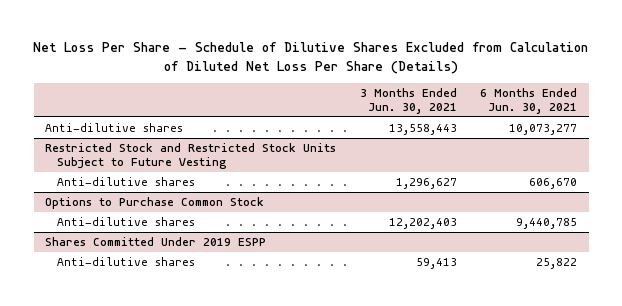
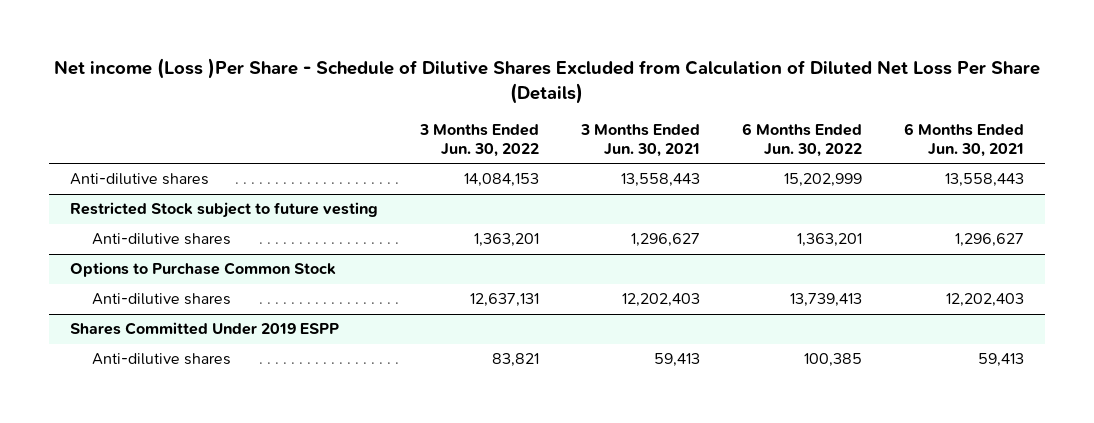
[33,42,589,74] Net Loss Per Share - Schedule of Dilutive Shares Excluded from Calculation of Diluted Net Loss Per Share (Details) -> [54,57,1041,104] Net income (Loss )Per Share - Schedule of Dilutive Shares Excluded from Calculation of Diluted Net Loss Per Share (Details)
none -> [419,124,540,157] 3 Months Ended Jun. 30, 2022
none -> [742,123,863,157] 6 Months Ended Jun. 30, 2022
[508,124,577,136] 10,073,277 -> [944,173,1024,188] 13,558,443
[45,143,337,170] Restricted Stock and Restricted Stock Units Subject to Future Vesting -> [70,202,379,219] Restricted Stock subject to future vesting
[528,178,577,190] 606,670 -> [954,233,1024,248] 1,296,627
[515,218,577,230] 9,440,785 -> [945,293,1024,308] 12,202,403
[535,258,577,270] 25,822 -> [977,353,1024,368] 59,413

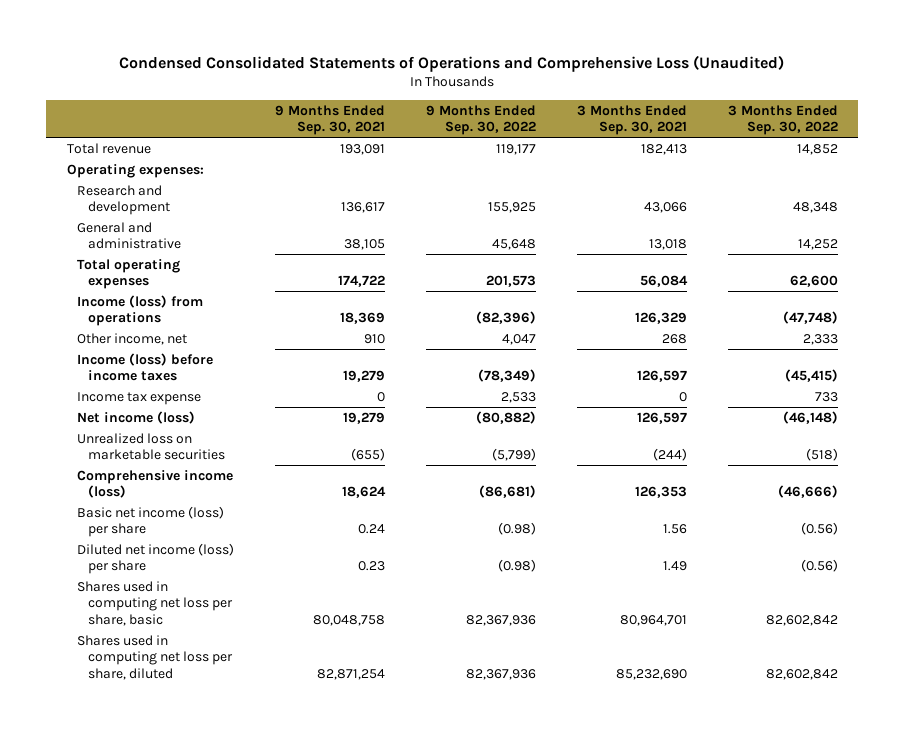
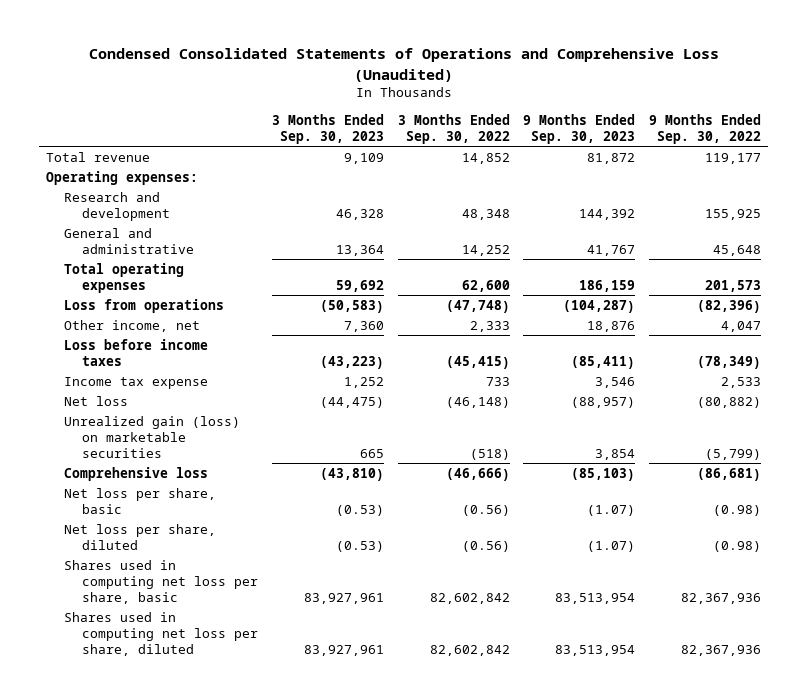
[275,104,386,136] 9 Months Ended Sep. 30, 2021 -> none
[576,104,687,136] 3 Months Ended Sep. 30, 2021 -> none
none -> [271,113,384,145] 3 Months Ended Sep. 30, 2023
none -> [523,113,636,145] 9 Months Ended Sep. 30, 2023
[77,294,204,327] Income (loss) from operations -> [63,298,224,313] Loss from operations
[77,352,214,382] Income (loss) before income taxes -> [63,338,208,366] Loss before income taxes
[77,410,196,424] Net income (loss) -> [63,395,128,406] Net loss
[77,432,225,461] Unrealized loss on marketable securities -> [63,415,240,459] Unrealized gain (loss) on marketable securities
[77,469,234,499] Comprehensive income (loss) -> [63,466,208,481] Comprehensive loss
[77,505,225,538] Basic net income (loss) per share -> [63,487,216,514] Net loss per share, basic
[77,542,235,575] Diluted net income (loss) per share -> [63,523,216,550] Net loss per share, diluted

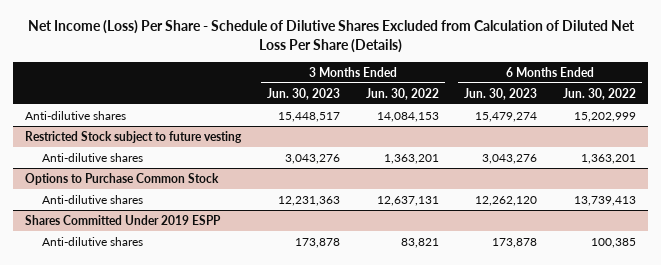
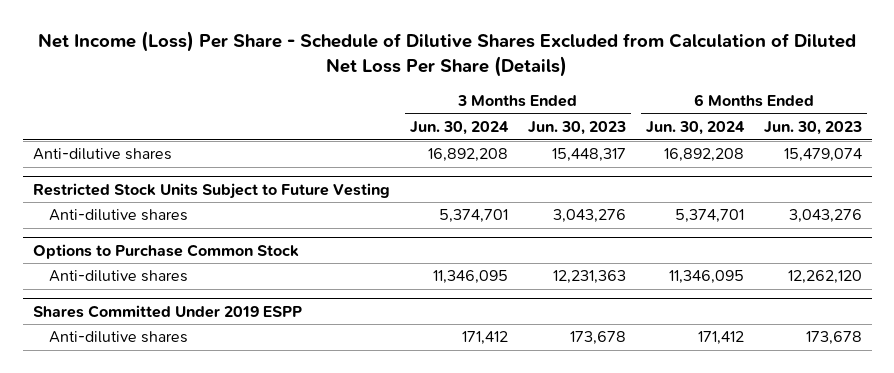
[365,87,439,100] Jun. 30, 2022 -> none
[562,87,636,100] Jun. 30, 2022 -> none
none -> [409,121,509,136] Jun. 30, 2024
none -> [645,121,745,136] Jun. 30, 2024
[278,111,341,122] 15,448,517 -> [551,148,626,163] 15,448,317
[475,111,538,122] 15,479,274 -> [783,148,862,163] 15,479,074
[25,130,243,143] Restricted Stock subject to future vesting -> [32,182,390,199] Restricted Stock Units Subject to Future Vesting
[295,237,341,248] 173,878 -> [569,331,626,346] 173,678
[492,237,538,248] 173,878 -> [805,331,862,346] 173,678

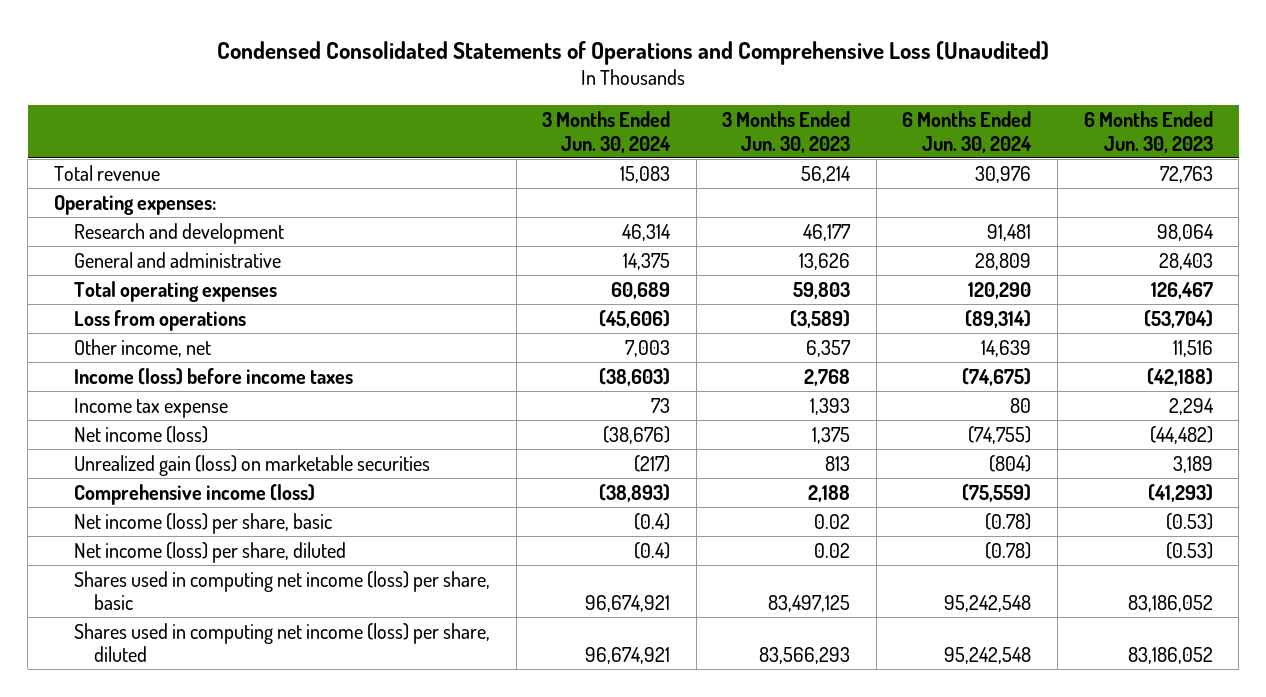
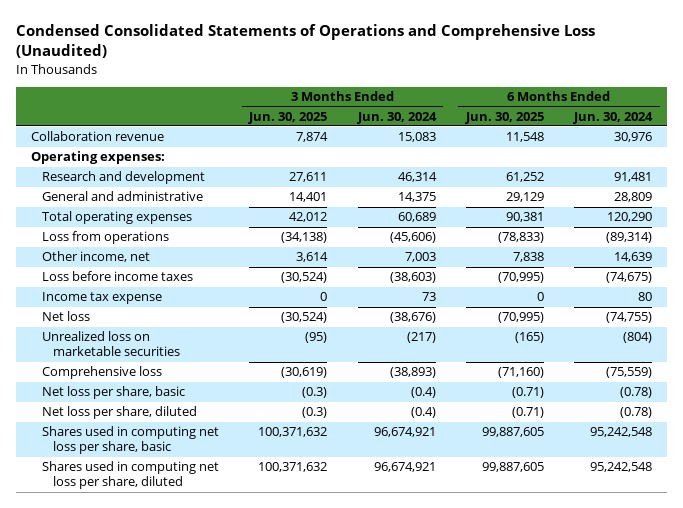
[722,110,851,153] 3 Months Ended Jun. 30, 2023 -> none
[1083,110,1213,153] 6 Months Ended Jun. 30, 2023 -> none
none -> [248,111,328,124] Jun. 30, 2025
none -> [465,111,545,124] Jun. 30, 2025
[53,164,160,181] Total revenue -> [31,131,165,142] Collaboration revenue
[73,367,353,385] Income (loss) before income taxes -> [42,271,194,282] Loss before income taxes
[73,425,208,443] Net income (loss) -> [42,311,91,322] Net loss
[73,454,430,476] Unrealized gain (loss) on marketable securities -> [42,331,181,357] Unrealized loss on marketable securities
[73,483,315,505] Comprehensive income (loss) -> [42,366,163,380] Comprehensive loss
[73,512,332,534] Net income (loss) per share, basic -> [42,386,186,400] Net loss per share, basic
[73,541,346,563] Net income (loss) per share, diluted -> [42,406,198,420] Net loss per share, diluted
[73,570,490,611] Shares used in computing net income (loss) per share, basic -> [42,426,220,455] Shares used in computing net loss per share, basic
[73,622,490,663] Shares used in computing net income (loss) per share, diluted -> [42,461,220,490] Shares used in computing net loss per share, diluted

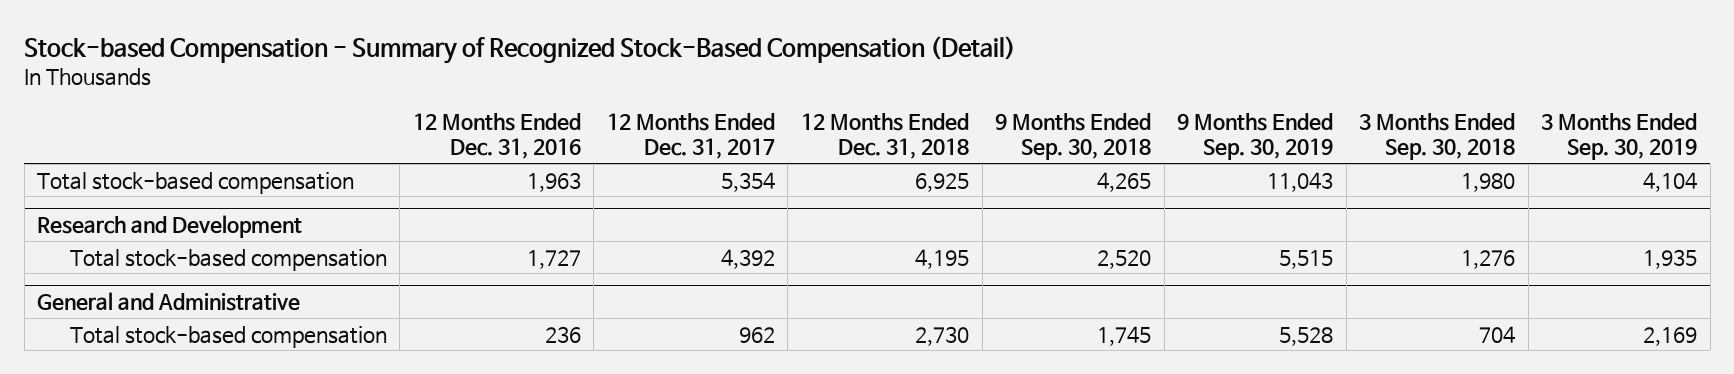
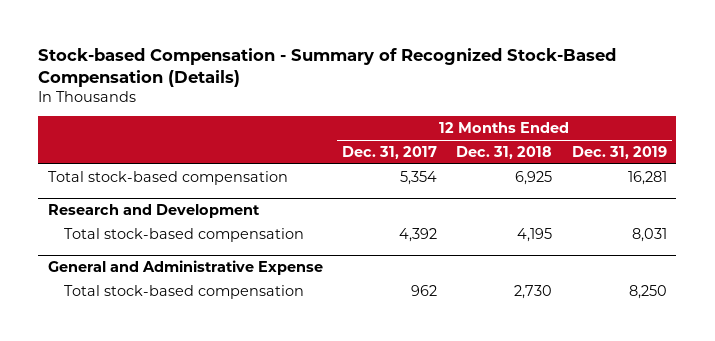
[24,36,1017,65] Stock-based Compensation - Summary of Recognized Stock-Based Compensation (Detail) -> [38,47,617,87] Stock-based Compensation - Summary of Recognized Stock-Based Compensation (Details)
[412,112,581,160] 12 Months Ended Dec. 31, 2016 -> none
[995,112,1152,161] 9 Months Ended Sep. 30, 2018 -> none
[1177,112,1334,161] 9 Months Ended Sep. 30, 2019 -> none
[1359,112,1516,161] 3 Months Ended Sep. 30, 2018 -> none
[1541,112,1698,161] 3 Months Ended Sep. 30, 2019 -> none
none -> [571,145,667,159] Dec. 31, 2019
[37,292,301,312] General and Administrative -> [47,260,323,276] General and Administrative Expense

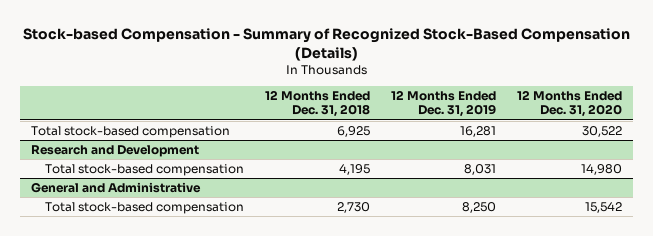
[342,145,438,159] Dec. 31, 2017 -> none
none -> [517,90,623,118] 12 Months Ended Dec. 31, 2020
[47,260,323,276] General and Administrative Expense -> [30,181,201,193] General and Administrative

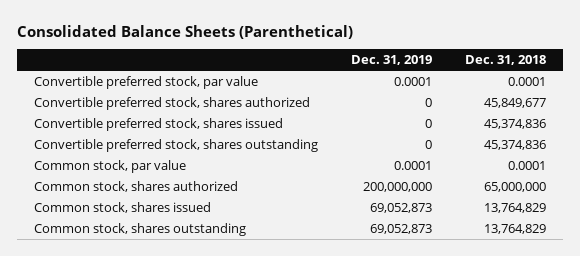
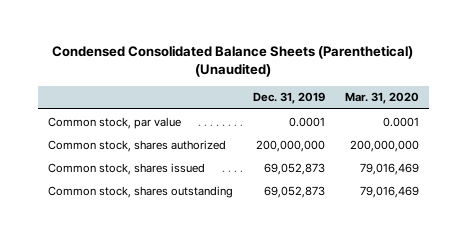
[17,24,354,39] Consolidated Balance Sheets (Parenthetical) -> [52,44,414,77] Condensed Consolidated Balance Sheets (Parenthetical) (Unaudited)
[465,55,547,66] Dec. 31, 2018 -> none
none -> [345,92,420,105] Mar. 31, 2020
[33,76,258,90] Convertible preferred stock, par value -> none
[33,97,310,111] Convertible preferred stock, shares authorized -> none
[33,118,283,132] Convertible preferred stock, shares issued -> none
[33,139,318,153] Convertible preferred stock, shares outstanding -> none

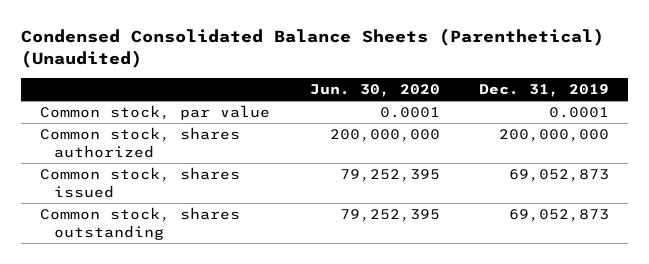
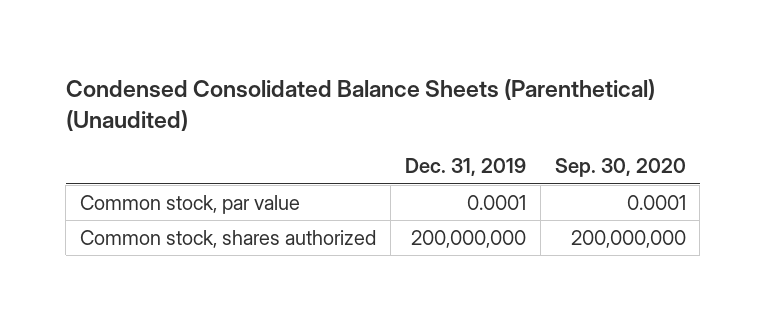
[309,84,440,98] Jun. 30, 2020 -> none
none -> [554,158,686,178] Sep. 30, 2020
[40,167,241,198] Common stock, shares issued -> none
[40,207,241,240] Common stock, shares outstanding -> none

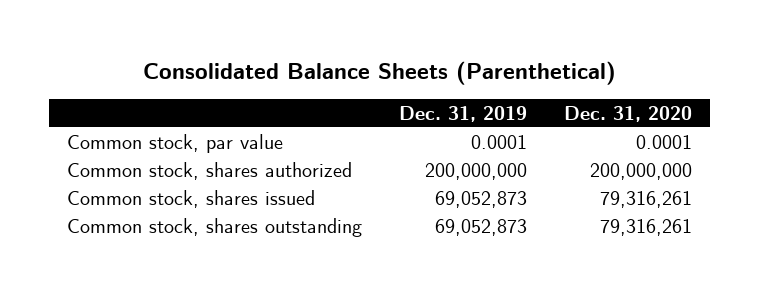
[65,78,655,132] Condensed Consolidated Balance Sheets (Parenthetical) (Unaudited) -> [142,61,616,86] Consolidated Balance Sheets (Parenthetical)
[554,158,686,178] Sep. 30, 2020 -> none
none -> [564,105,693,122] Dec. 31, 2020
none -> [67,189,316,208] Common stock, shares issued
none -> [67,217,363,237] Common stock, shares outstanding

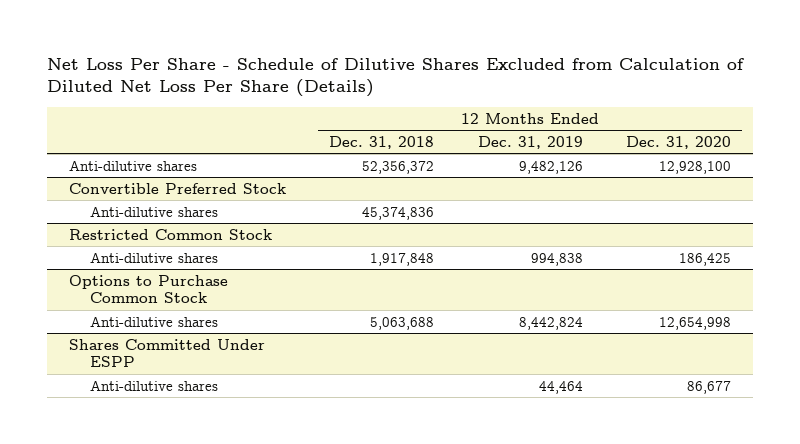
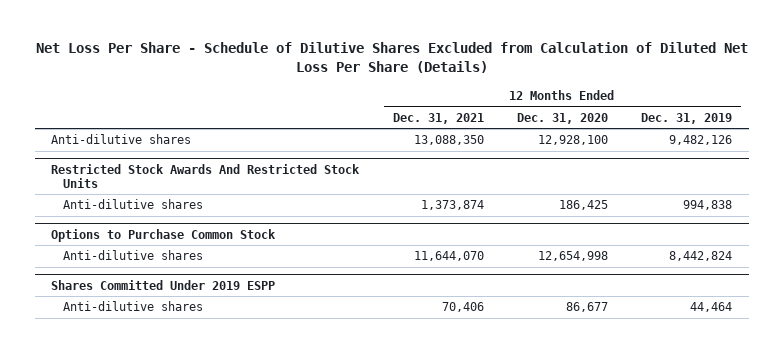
[329,135,435,149] Dec. 31, 2018 -> none
none -> [392,112,484,124] Dec. 31, 2021
[68,182,286,194] Convertible Preferred Stock -> none
[89,205,218,217] Anti-dilutive shares -> none
[68,228,272,240] Restricted Common Stock -> [51,163,361,188] Restricted Stock Awards And Restricted Stock Units
[68,338,265,368] Shares Committed Under ESPP -> [51,279,276,290] Shares Committed Under 2019 ESPP

